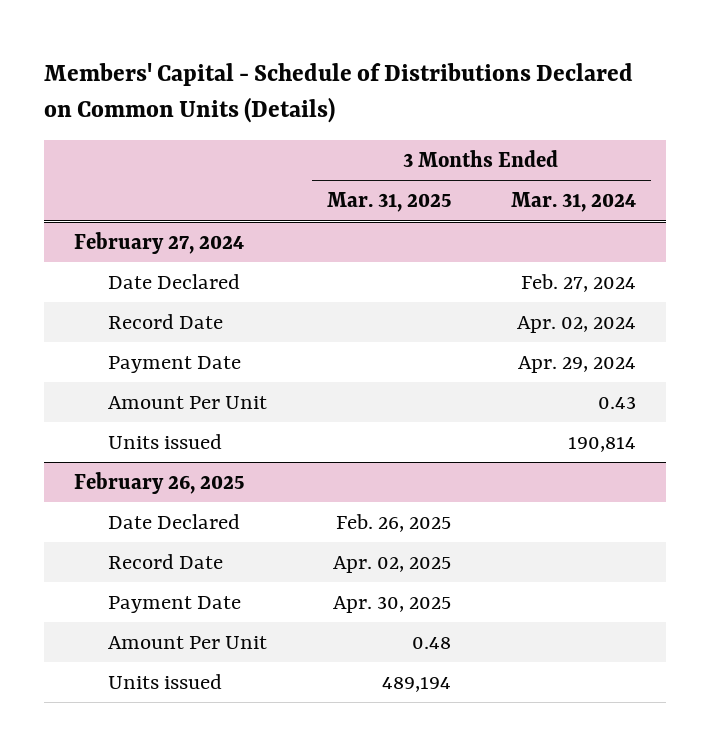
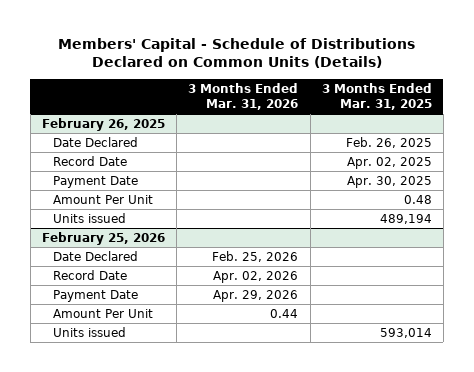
[510,192,636,213] Mar. 31, 2024 -> none
none -> [188,82,299,110] 3 Months Ended Mar. 31, 2026
[74,231,245,254] February 27, 2024 -> none
[108,273,241,289] Date Declared -> none
[108,313,224,329] Record Date -> none
[108,355,242,373] Payment Date -> none
[108,395,268,409] Amount Per Unit -> none
[108,433,223,449] Units issued -> none
none -> [41,231,165,245] February 25, 2026
none -> [53,250,139,261] Date Declared
none -> [53,269,128,280] Record Date
none -> [53,289,139,302] Payment Date
none -> [53,308,154,318] Amount Per Unit
none -> [53,326,127,337] Units issued

